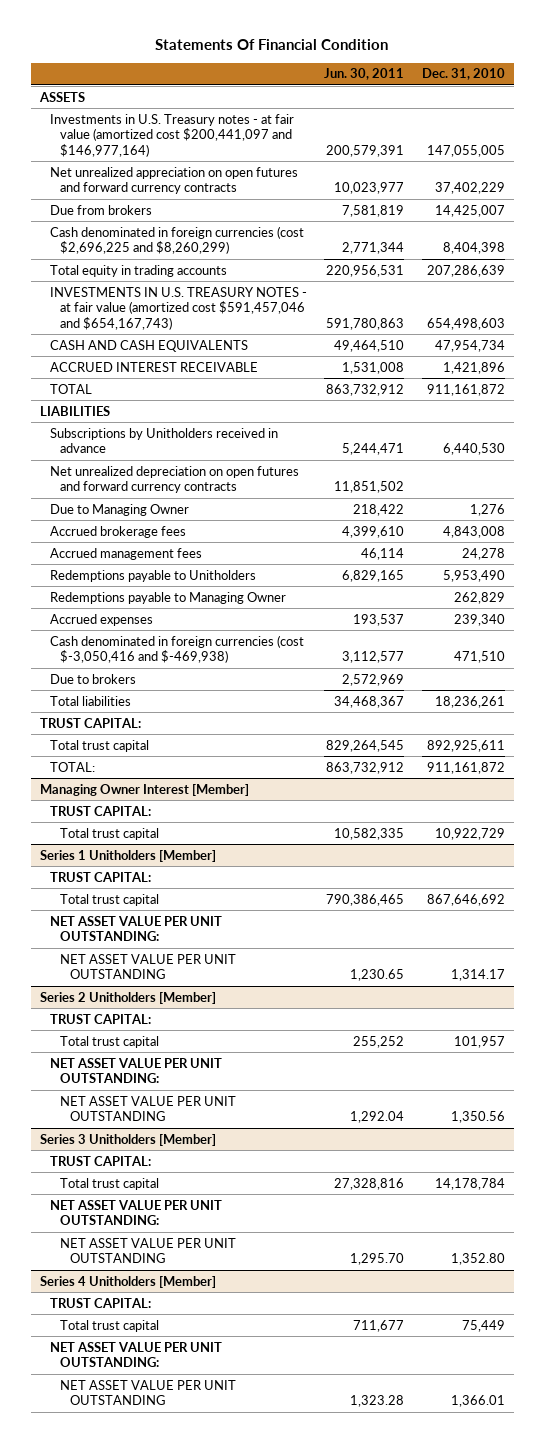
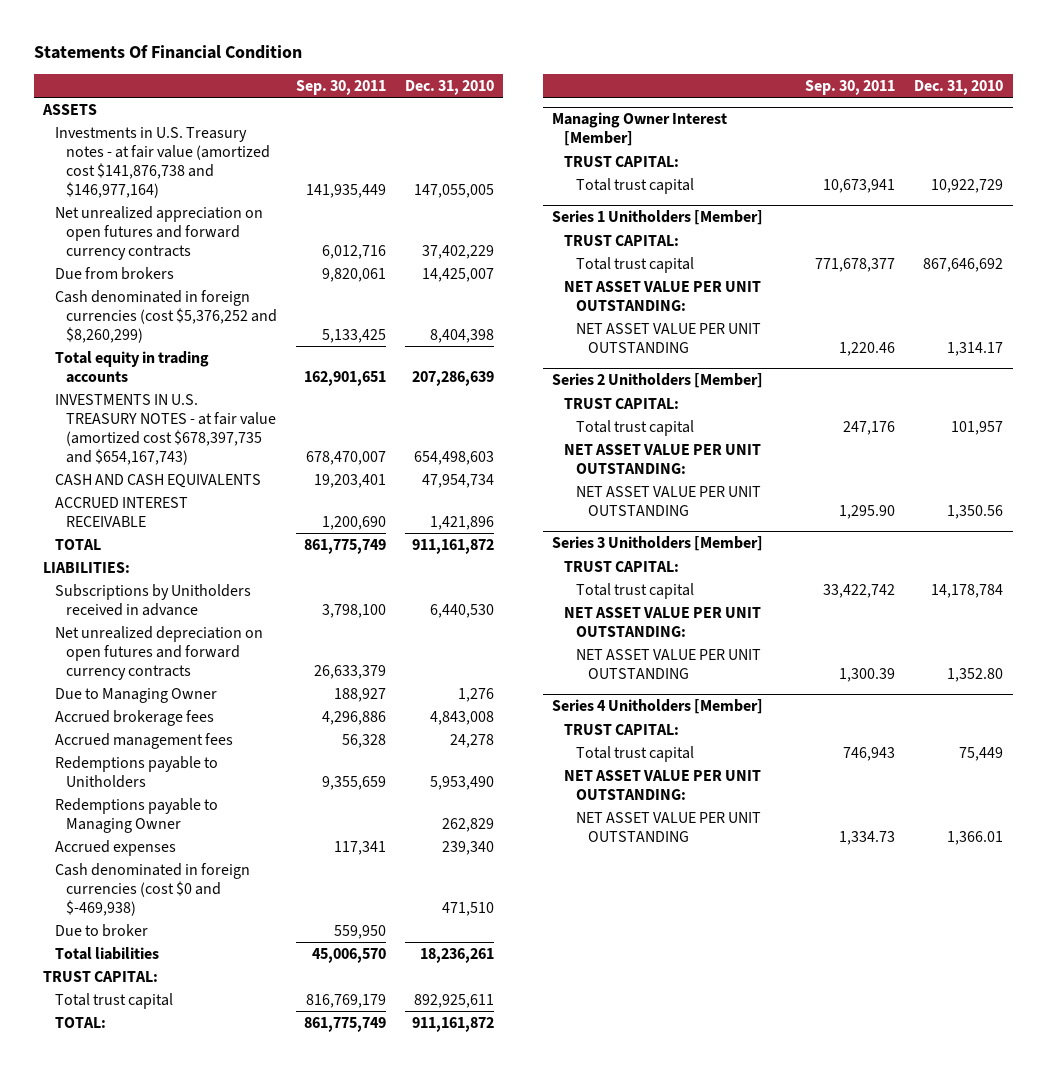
[324,68,405,81] Jun. 30, 2011 -> none
none -> [296,79,387,95] Sep. 30, 2011
[49,113,294,157] Investments in U.S. Treasury notes - at fair value (amortized cost $200,441,097 and $146,977,164) -> [54,126,271,199] Investments in U.S. Treasury notes - at fair value (amortized cost $141,876,738 and $146,977,164)
[49,225,304,255] Cash denominated in foreign currencies (cost $2,696,225 and $8,260,299) -> [54,289,278,343] Cash denominated in foreign currencies (cost $5,376,252 and $8,260,299)
[49,286,307,330] INVESTMENTS IN U.S. TREASURY NOTES - at fair value (amortized cost $591,457,046 and $654,167,743) -> [54,393,277,466] INVESTMENTS IN U.S. TREASURY NOTES - at fair value (amortized cost $678,397,735 and $654,167,743)
[39,405,110,416] LIABILITIES -> [42,561,130,573] LIABILITIES:
[49,634,304,664] Cash denominated in foreign currencies (cost $-3,050,416 and $-469,938) -> [54,862,250,916] Cash denominated in foreign currencies (cost $0 and $-469,938)
[49,673,136,684] Due to brokers -> [54,923,148,937] Due to broker

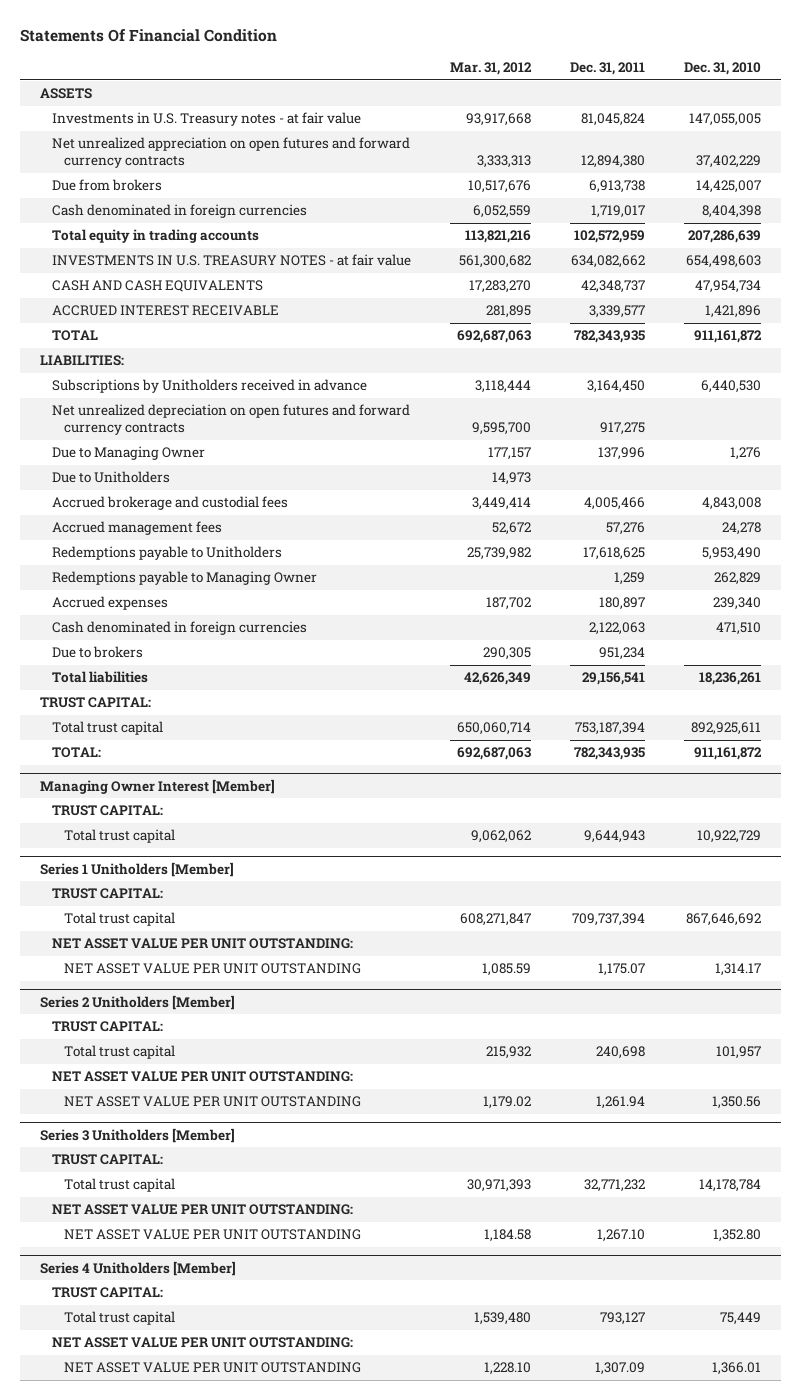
[296,79,387,95] Sep. 30, 2011 -> none
none -> [449,62,532,76] Mar. 31, 2012
none -> [569,62,645,76] Dec. 31, 2011
[54,126,271,199] Investments in U.S. Treasury notes - at fair value (amortized cost $141,876,738 and $146,977,164) -> [51,112,361,127] Investments in U.S. Treasury notes - at fair value
[54,289,278,343] Cash denominated in foreign currencies (cost $5,376,252 and $8,260,299) -> [51,204,307,219] Cash denominated in foreign currencies
[54,393,277,466] INVESTMENTS IN U.S. TREASURY NOTES - at fair value (amortized cost $678,397,735 and $654,167,743) -> [51,254,411,267] INVESTMENTS IN U.S. TREASURY NOTES - at fair value
none -> [51,471,170,484] Due to Unitholders
[54,709,214,726] Accrued brokerage fees -> [51,496,288,511] Accrued brokerage and custodial fees
[54,862,250,916] Cash denominated in foreign currencies (cost $0 and $-469,938) -> [51,621,307,636] Cash denominated in foreign currencies
[54,923,148,937] Due to broker -> [51,646,143,659] Due to brokers

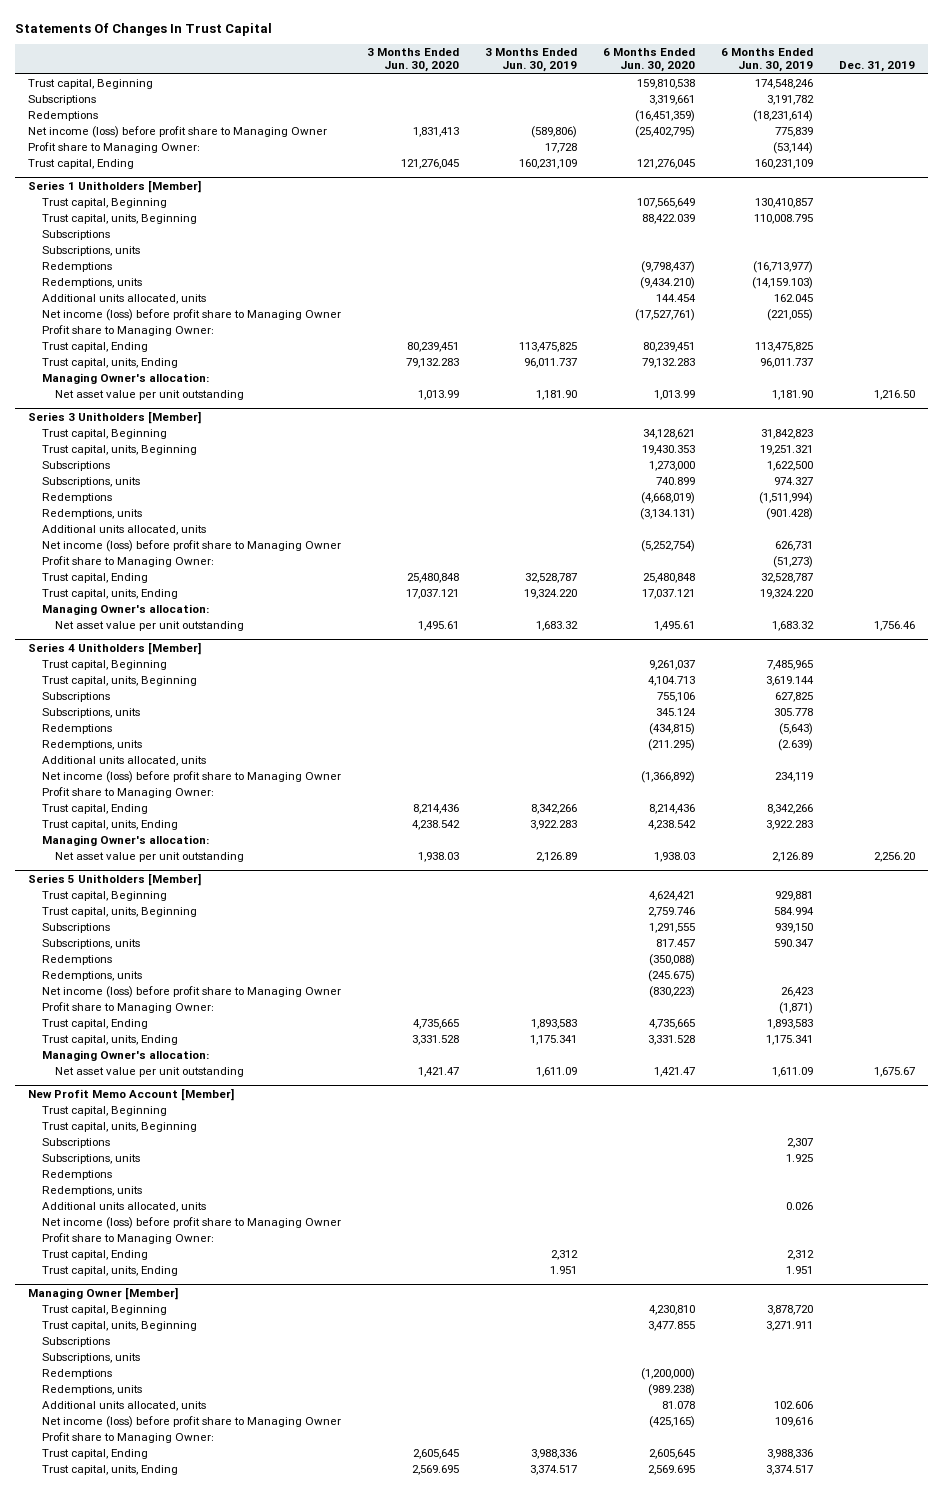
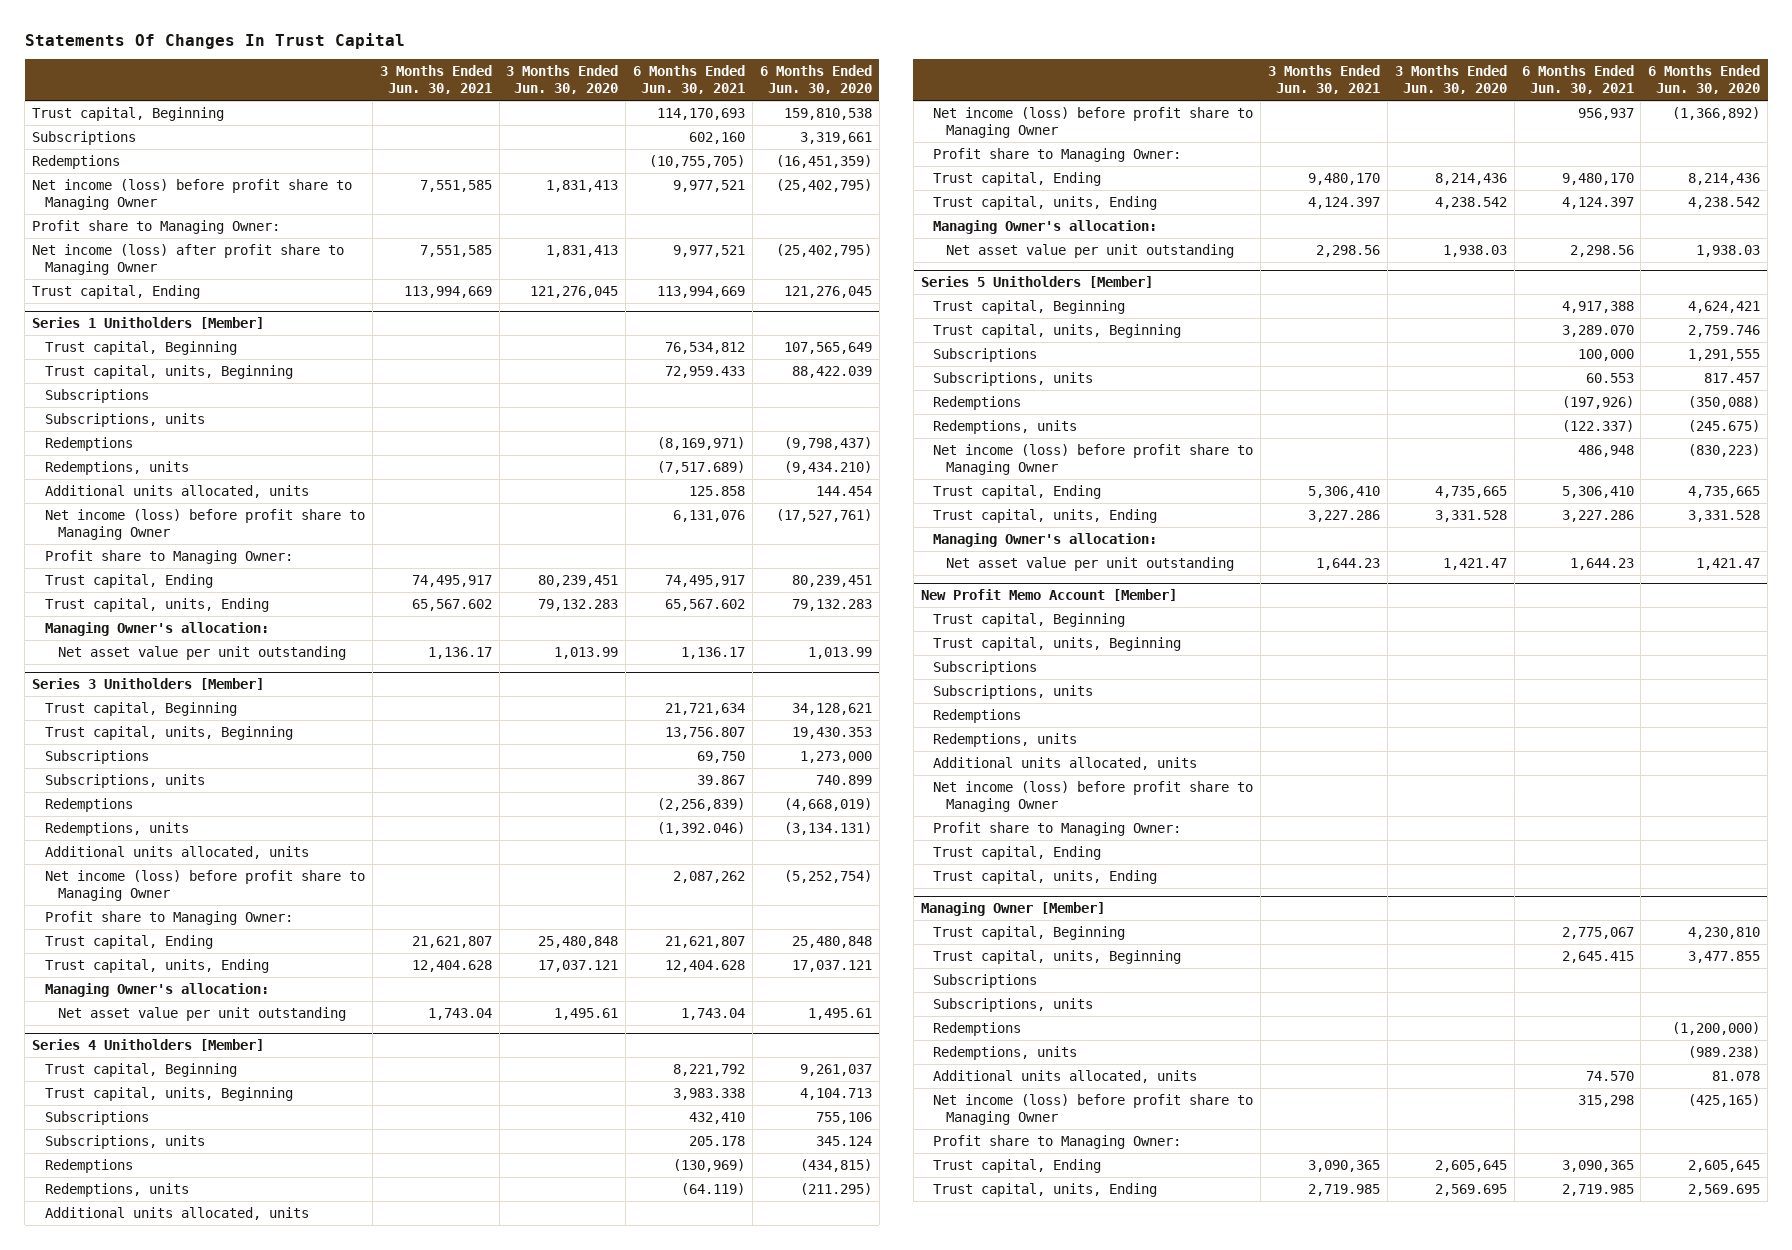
[484,48,577,73] 3 Months Ended Jun. 30, 2019 -> none
[720,48,813,73] 6 Months Ended Jun. 30, 2019 -> none
[838,61,915,73] Dec. 31, 2019 -> none
none -> [379,65,492,95] 3 Months Ended Jun. 30, 2021
none -> [633,65,746,95] 6 Months Ended Jun. 30, 2021
none -> [32,243,345,275] Net income (loss) after profit share to Managing Owner
[41,1002,214,1014] Profit share to Managing Owner: -> none

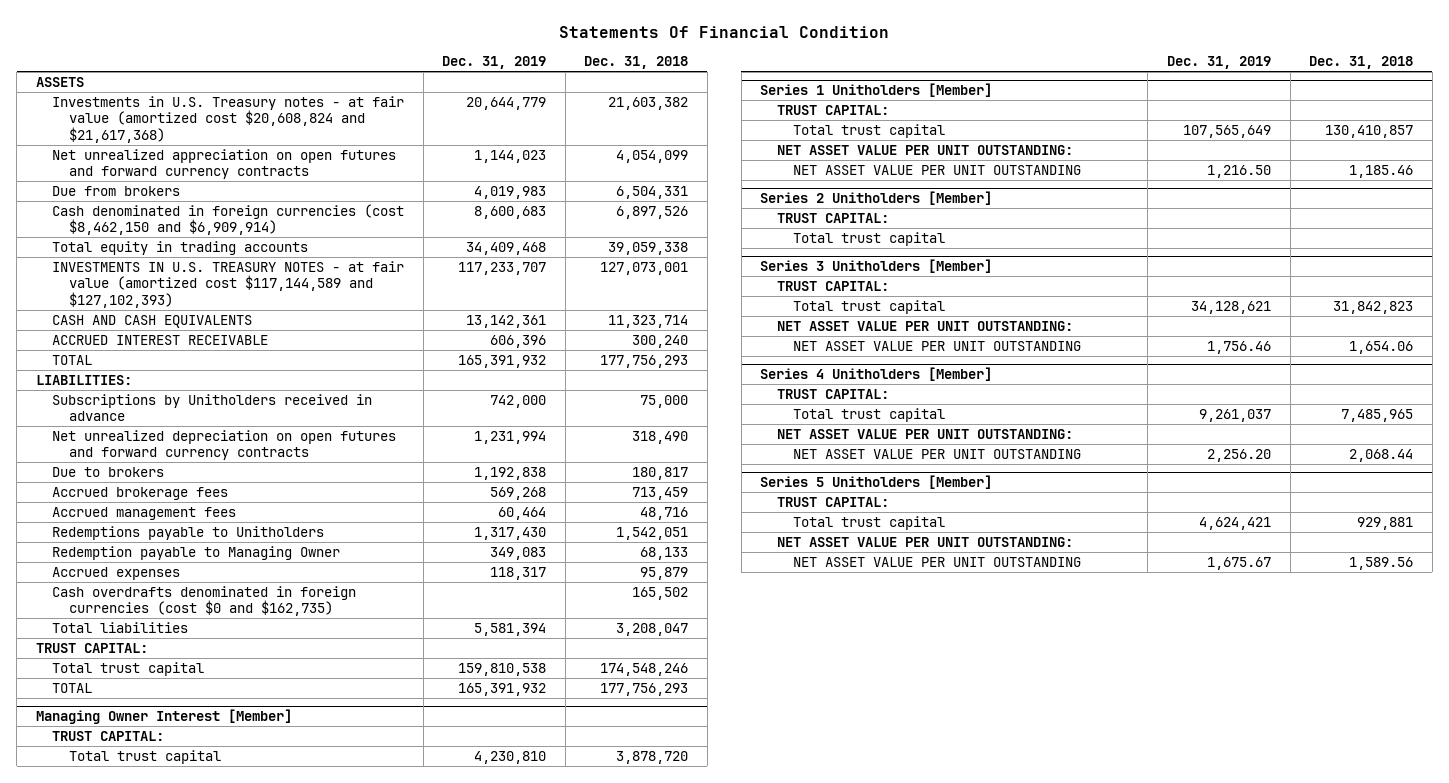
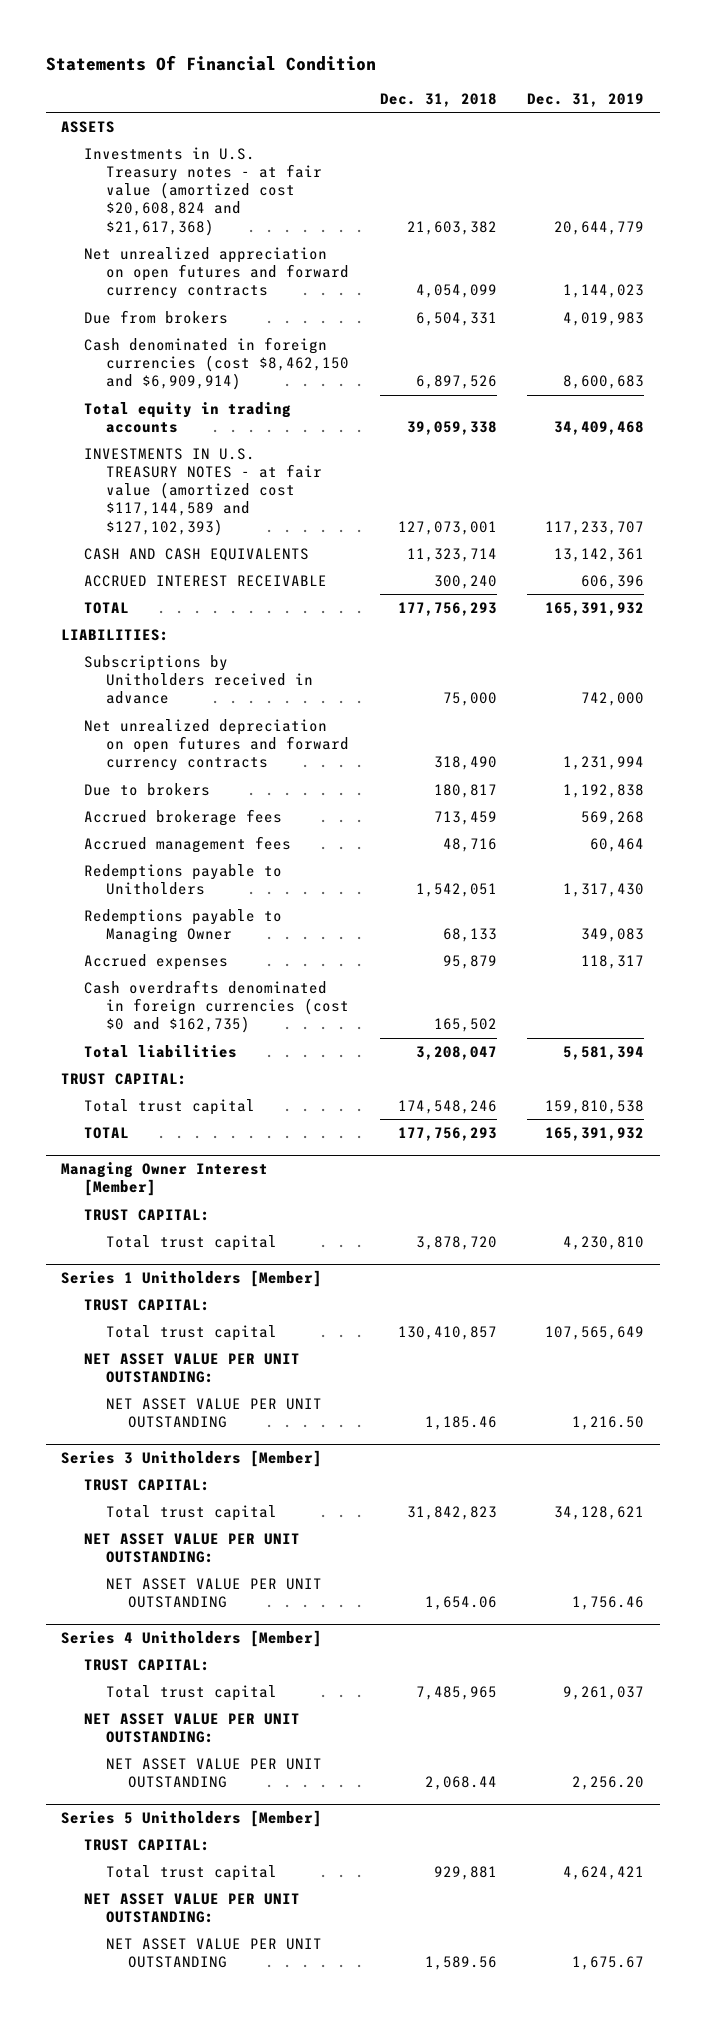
[52,545,341,560] Redemption payable to Managing Owner -> [83,908,282,944] Redemptions payable to Managing Owner
[760,191,993,206] Series 2 Unitholders [Member] -> none
[776,212,889,223] TRUST CAPITAL: -> none
[793,231,946,246] Total trust capital -> none

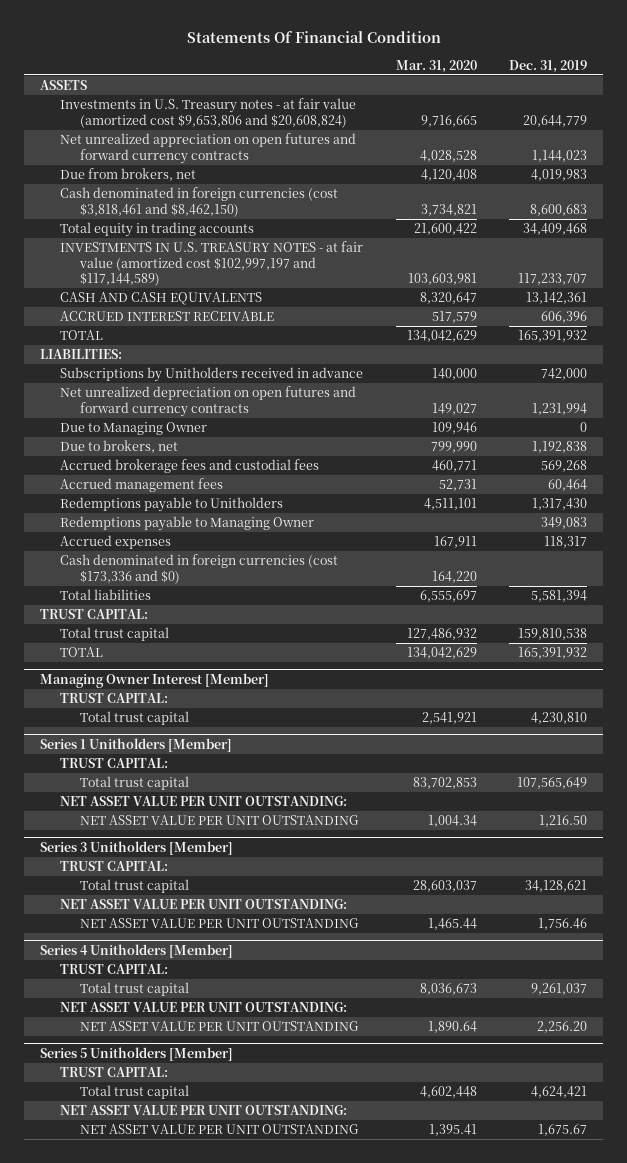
[379,92,497,107] Dec. 31, 2018 -> none
none -> [395,60,477,74] Mar. 31, 2020
[83,146,322,236] Investments in U.S. Treasury notes - at fair value (amortized cost $20,608,824 and $21,617,368) -> [60,98,357,128] Investments in U.S. Treasury notes - at fair value (amortized cost $9,653,806 and $20,608,824)
[83,309,228,324] Due from brokers -> [60,168,197,182] Due from brokers, net
[83,336,349,391] Cash denominated in foreign currencies (cost $8,462,150 and $6,909,914) -> [60,187,339,217] Cash denominated in foreign currencies (cost $3,818,461 and $8,462,150)
[83,447,322,536] INVESTMENTS IN U.S. TREASURY NOTES - at fair value (amortized cost $117,144,589 and $127,102,393) -> [60,241,364,287] INVESTMENTS IN U.S. TREASURY NOTES - at fair value (amortized cost $102,997,197 and $117,144,589)
none -> [60,422,208,436] Due to Managing Owner
[83,782,210,796] Due to brokers -> [60,440,179,454] Due to brokers, net
[83,808,282,826] Accrued brokerage fees -> [60,459,320,474] Accrued brokerage fees and custodial fees
[83,979,349,1034] Cash overdrafts denominated in foreign currencies (cost $0 and $162,735) -> [60,554,339,584] Cash denominated in foreign currencies (cost $173,336 and $0)

